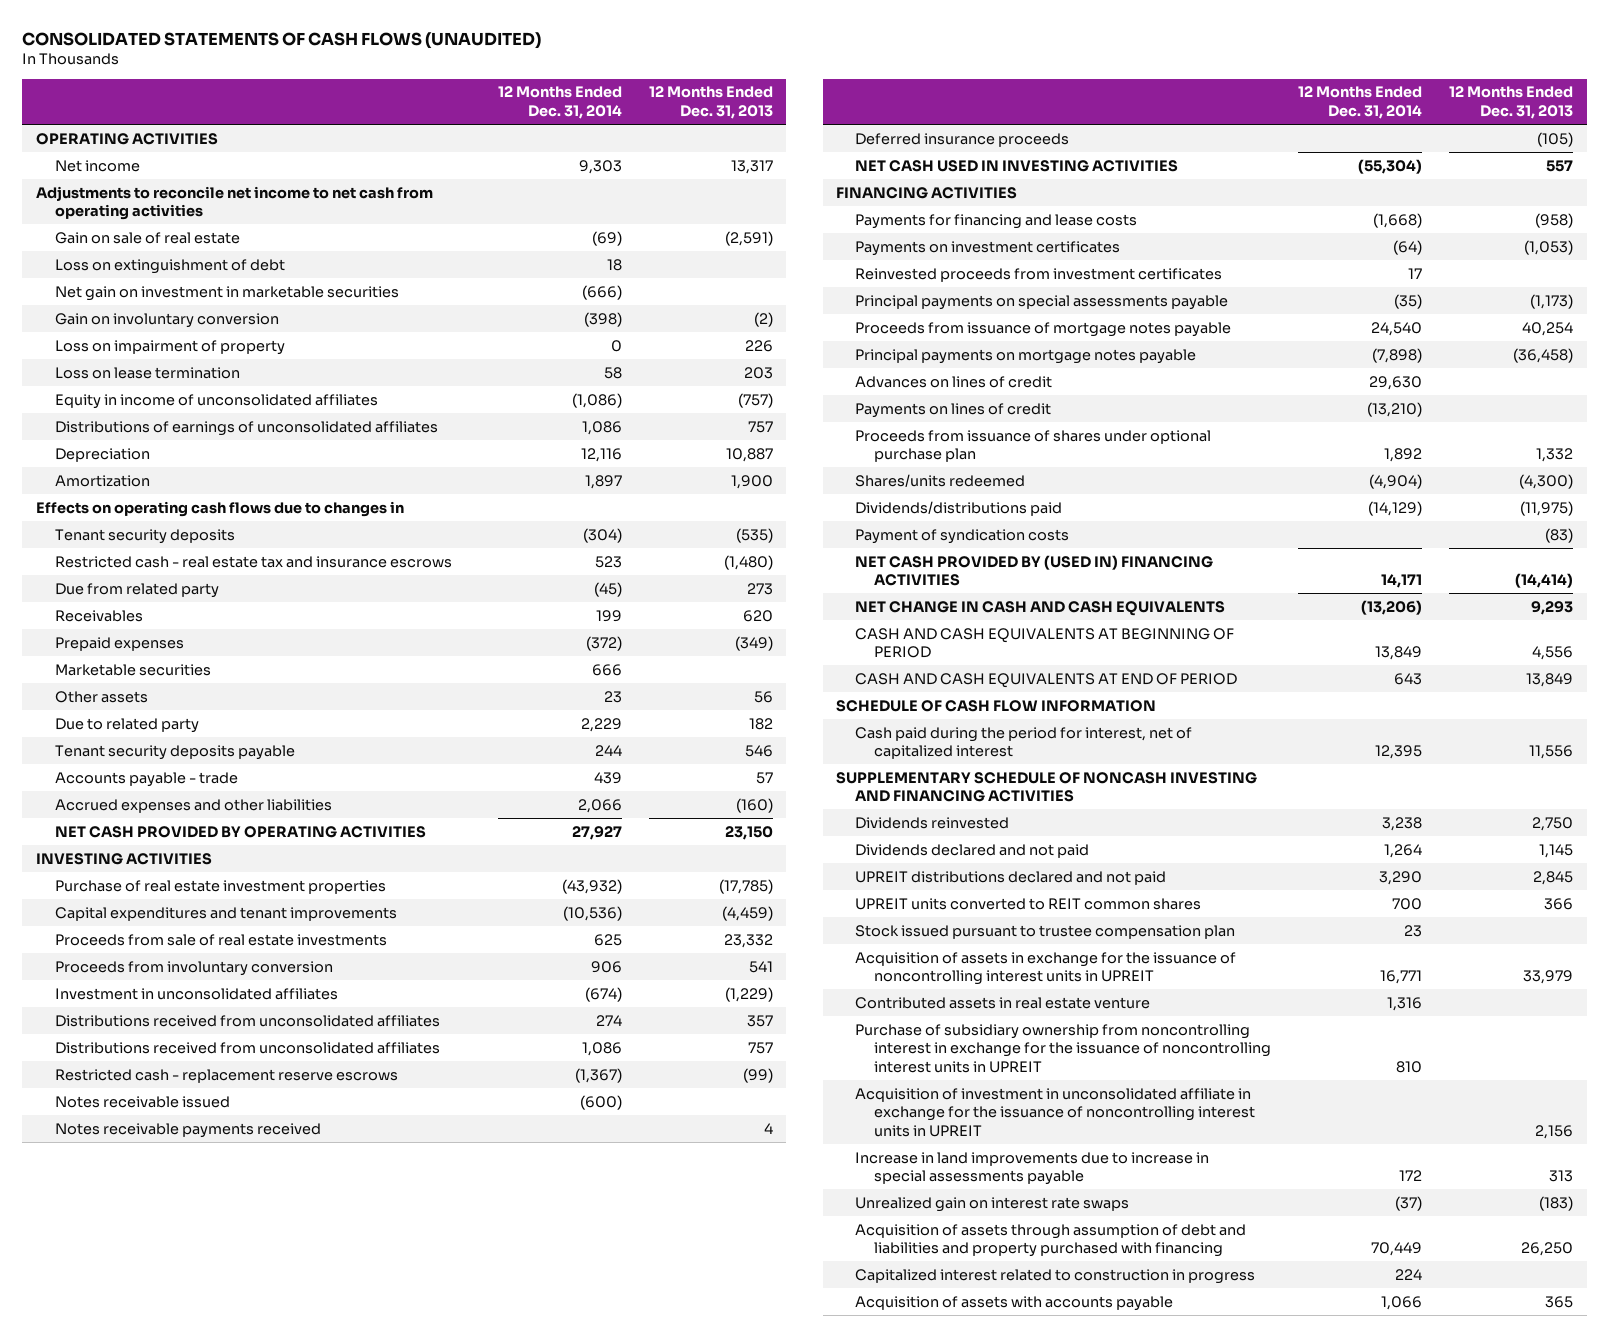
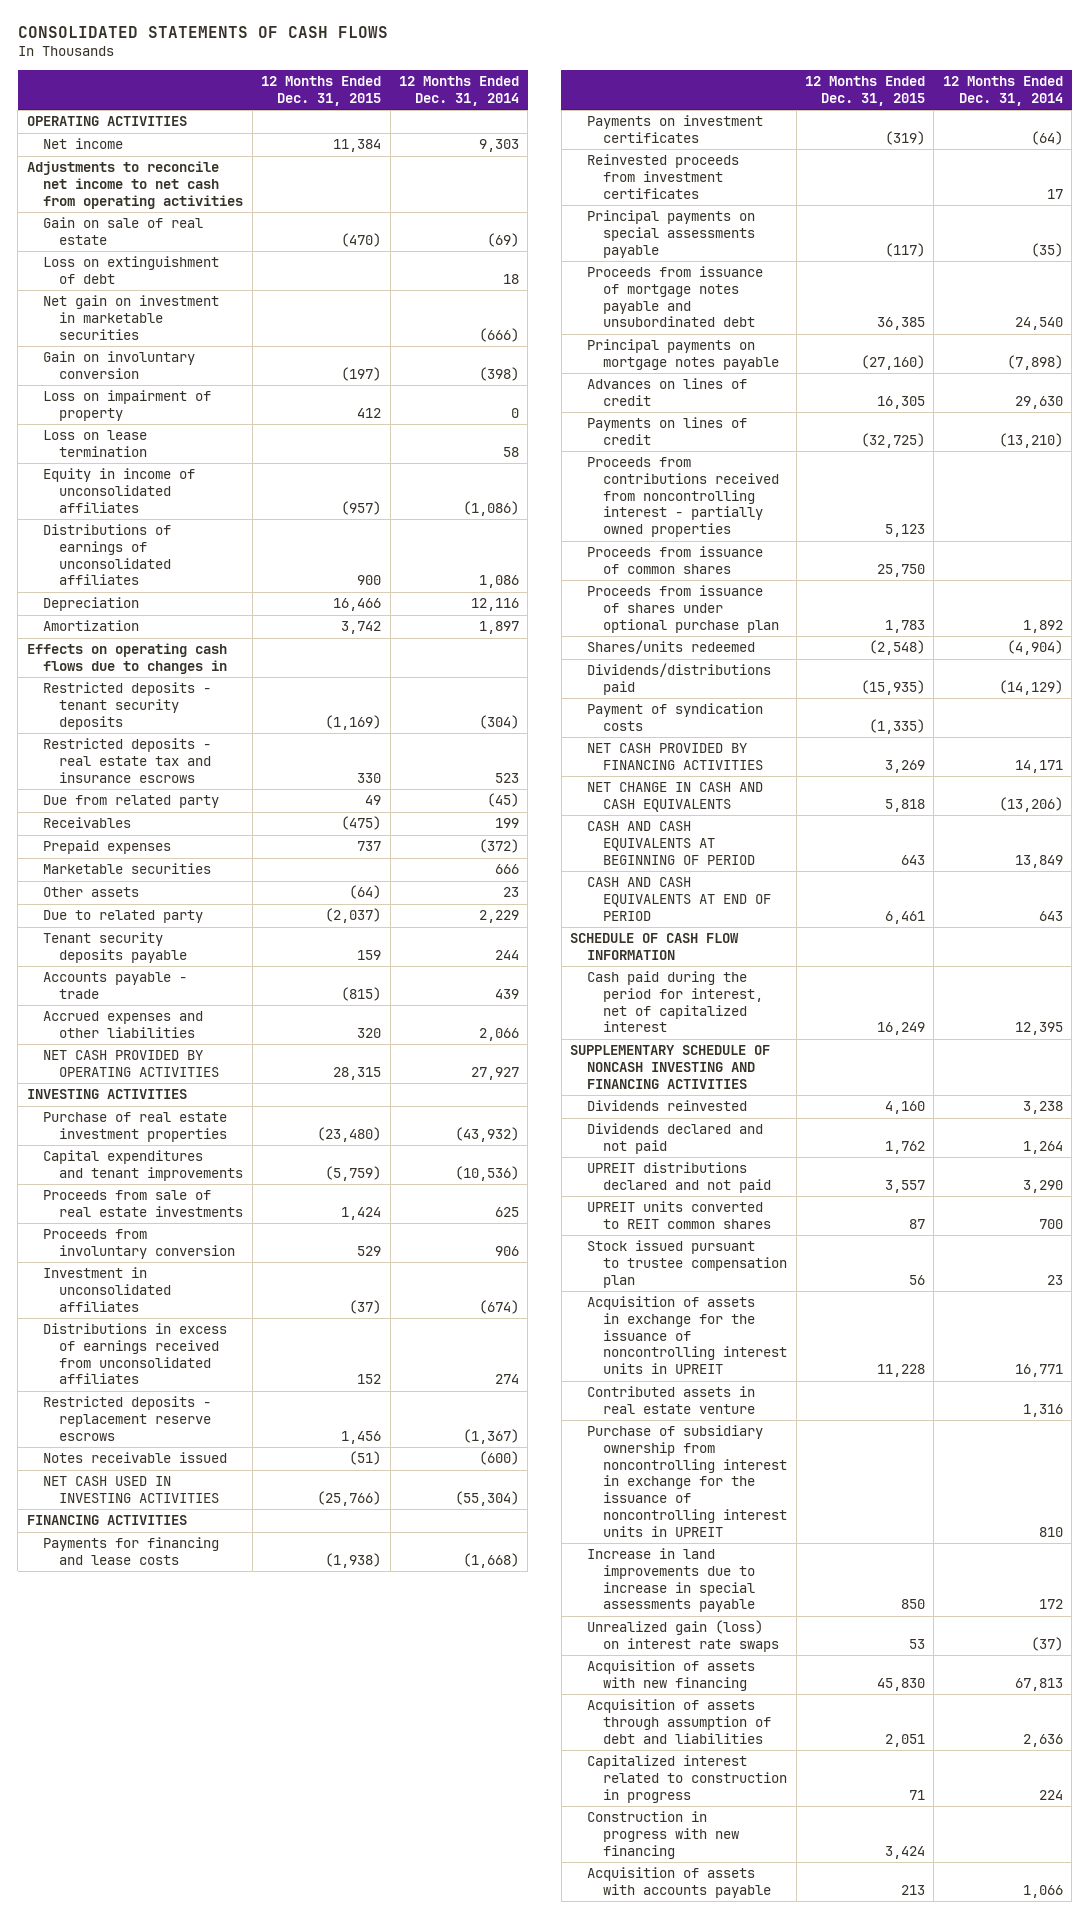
[22,31,542,49] CONSOLIDATED STATEMENTS OF CASH FLOWS (UNAUDITED) -> [17,26,388,39] CONSOLIDATED STATEMENTS OF CASH FLOWS
[648,86,773,120] 12 Months Ended Dec. 31, 2013 -> none
none -> [261,75,382,106] 12 Months Ended Dec. 31, 2015
[54,528,235,544] Tenant security deposits -> [43,682,212,730] Restricted deposits - tenant security deposits
[54,555,452,568] Restricted cash - real estate tax and insurance escrows -> [43,738,212,783] Restricted deposits - real estate tax and insurance escrows
[54,1041,440,1054] Distributions received from unconsolidated affiliates -> none
[54,1014,440,1027] Distributions received from unconsolidated affiliates -> [43,1323,228,1385] Distributions in excess of earnings received from unconsolidated affiliates
[54,1068,398,1083] Restricted cash - replacement reserve escrows -> [43,1396,212,1441] Restricted deposits - replacement reserve escrows
[54,1122,321,1138] Notes receivable payments received -> none
[855,132,1070,147] Deferred insurance proceeds -> none
[855,321,1232,337] Proceeds from issuance of mortgage notes payable -> [586,266,763,328] Proceeds from issuance of mortgage notes payable and unsubordinated debt
none -> [586,457,780,538] Proceeds from contributions received from noncontrolling interest - partially owned properties
none -> [586,546,763,574] Proceeds from issuance of common shares
[855,554,1214,587] NET CASH PROVIDED BY (USED IN) FINANCING ACTIVITIES -> [586,743,764,770] NET CASH PROVIDED BY FINANCING ACTIVITIES
[855,1087,1256,1137] Acquisition of investment in unconsolidated affiliate in exchange for the issuance of noncontrolling interest units in UPREIT -> none
[855,1196,1130,1212] Unrealized gain on interest rate swaps -> [586,1620,780,1652] Unrealized gain (loss) on interest rate swaps
none -> [586,1660,755,1691] Acquisition of assets with new financing
[855,1223,1247,1258] Acquisition of assets through assumption of debt and liabilities and property purchased with financing -> [586,1699,772,1744] Acquisition of assets through assumption of debt and liabilities
[1371,1242,1423,1257] 70,449 -> [1022,1733,1063,1747] 2,636
none -> [586,1811,740,1859] Construction in progress with new financing

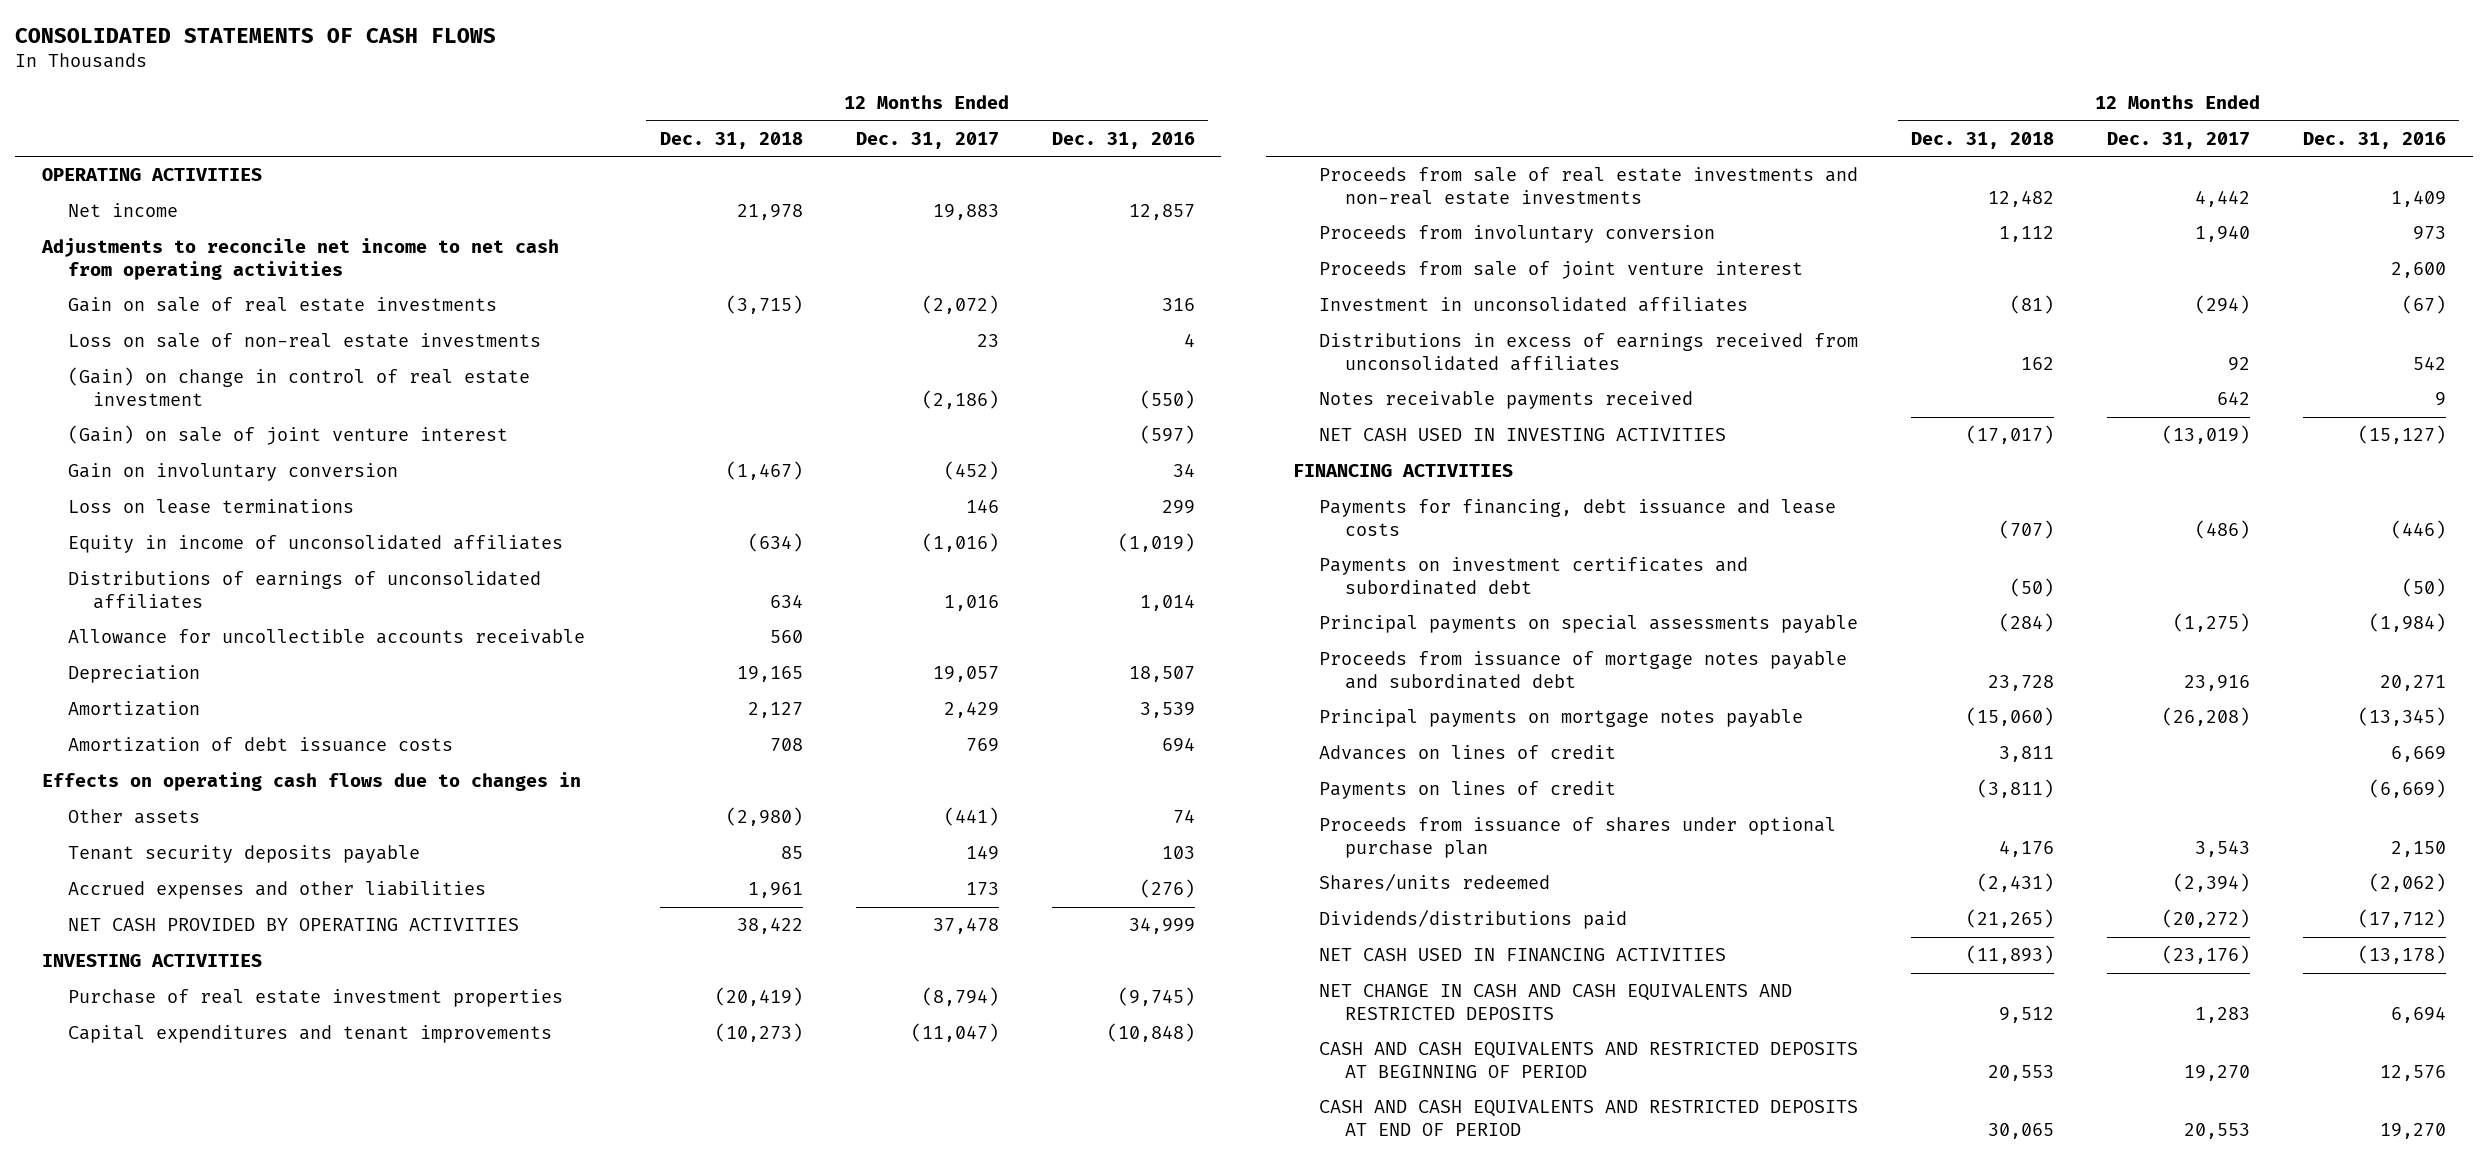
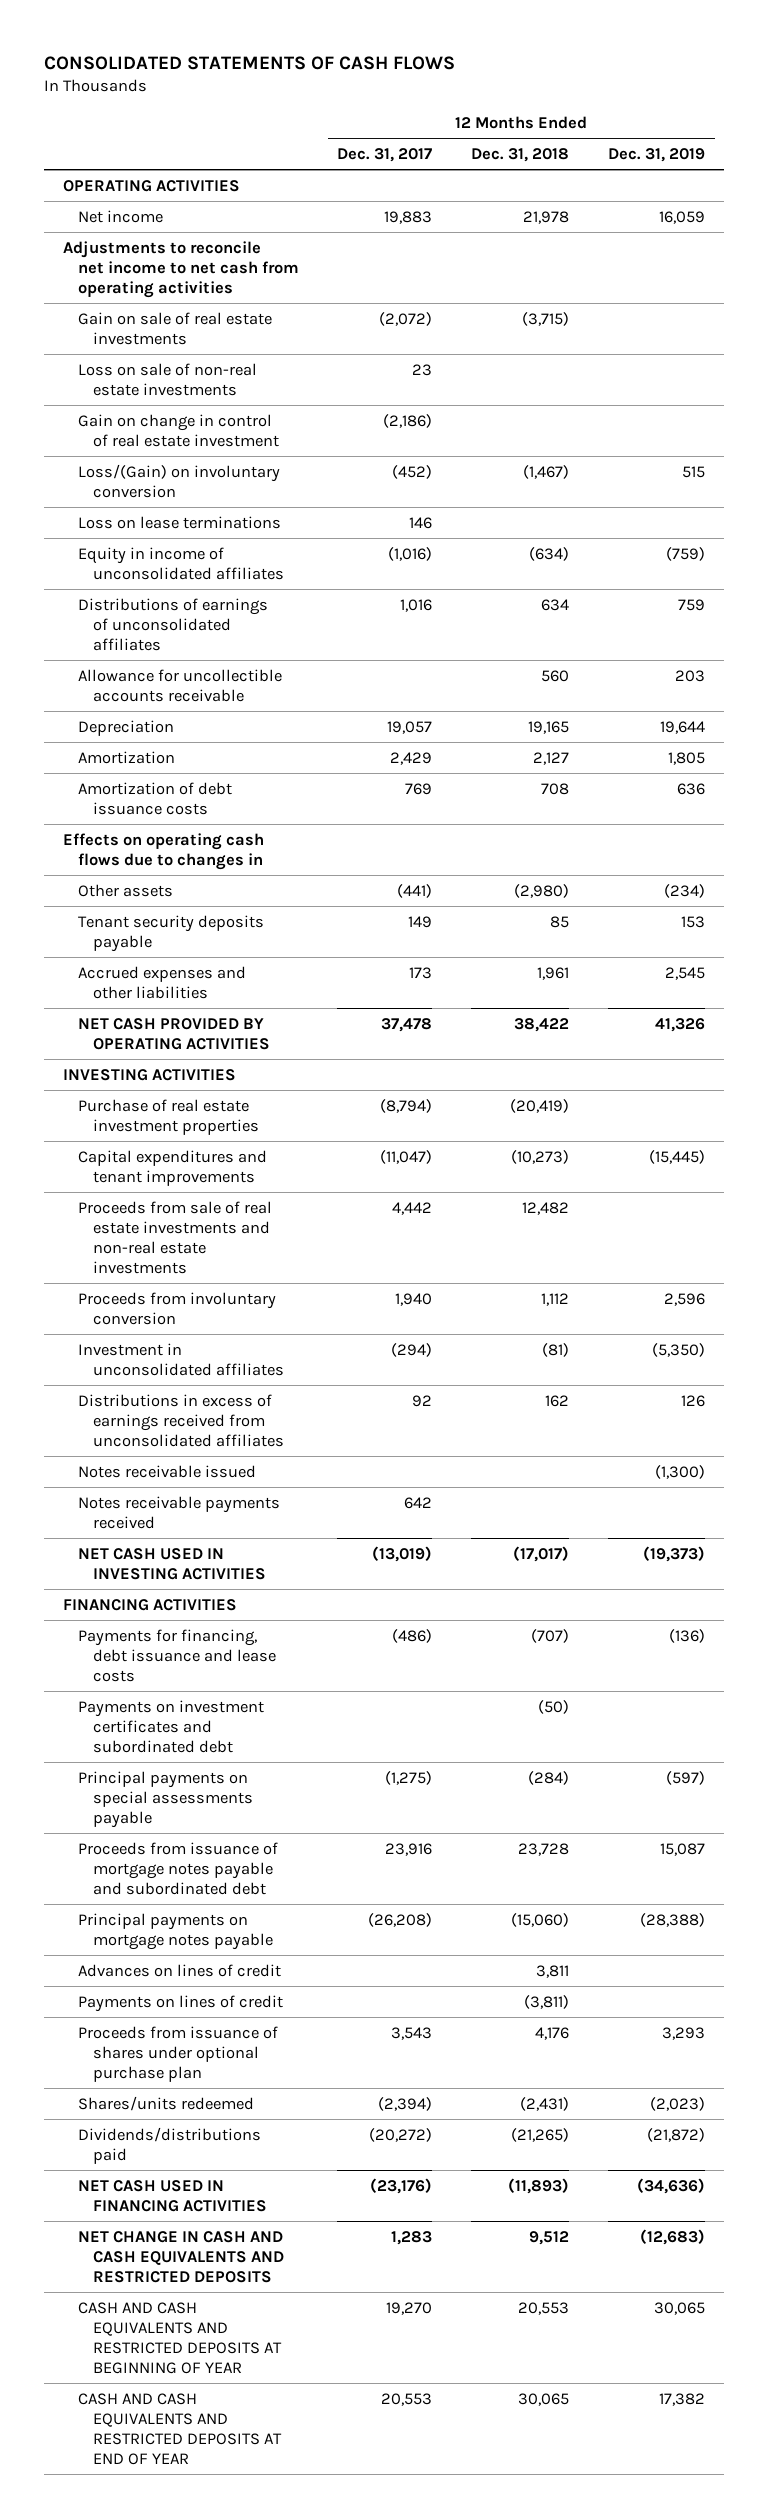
[1051,131,1195,149] Dec. 31, 2016 -> none
none -> [607,148,705,163] Dec. 31, 2019
[67,425,508,446] (Gain) on sale of joint venture interest -> none
[67,367,530,406] (Gain) on change in control of real estate investment -> [77,413,279,447] Gain on change in control of real estate investment
[67,463,398,482] Gain on involuntary conversion -> [77,463,280,498] Loss/(Gain) on involuntary conversion
[1318,261,1803,280] Proceeds from sale of joint venture interest -> none
none -> [77,1464,256,1478] Notes receivable issued
[1318,1042,1858,1078] CASH AND CASH EQUIVALENTS AND RESTRICTED DEPOSITS AT BEGINNING OF PERIOD -> [77,2301,282,2374] CASH AND CASH EQUIVALENTS AND RESTRICTED DEPOSITS AT BEGINNING OF YEAR
[1318,1100,1858,1136] CASH AND CASH EQUIVALENTS AND RESTRICTED DEPOSITS AT END OF PERIOD -> [77,2392,282,2465] CASH AND CASH EQUIVALENTS AND RESTRICTED DEPOSITS AT END OF YEAR

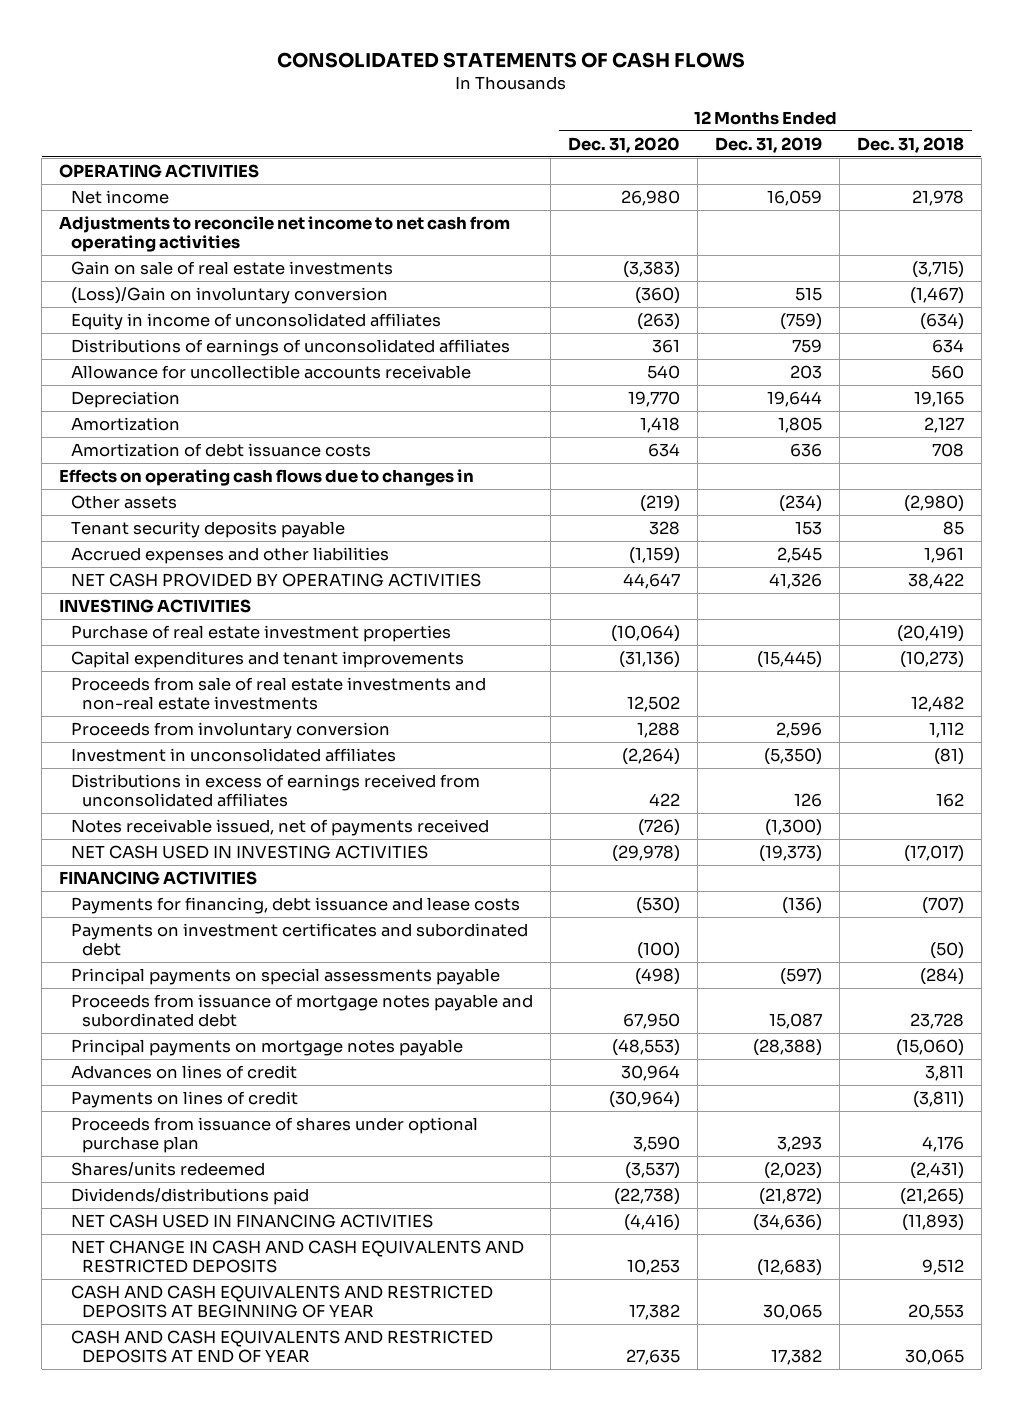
[337,148,433,163] Dec. 31, 2017 -> none
none -> [567,136,680,153] Dec. 31, 2020
[77,362,257,396] Loss on sale of non-real estate investments -> none
[77,413,279,447] Gain on change in control of real estate investment -> none
[77,515,281,529] Loss on lease terminations -> none
[77,463,280,498] Loss/(Gain) on involuntary conversion -> [70,286,388,304] (Loss)/Gain on involuntary conversion
[77,1495,280,1529] Notes receivable payments received -> none
[77,1464,256,1478] Notes receivable issued -> [70,818,489,836] Notes receivable issued, net of payments received

